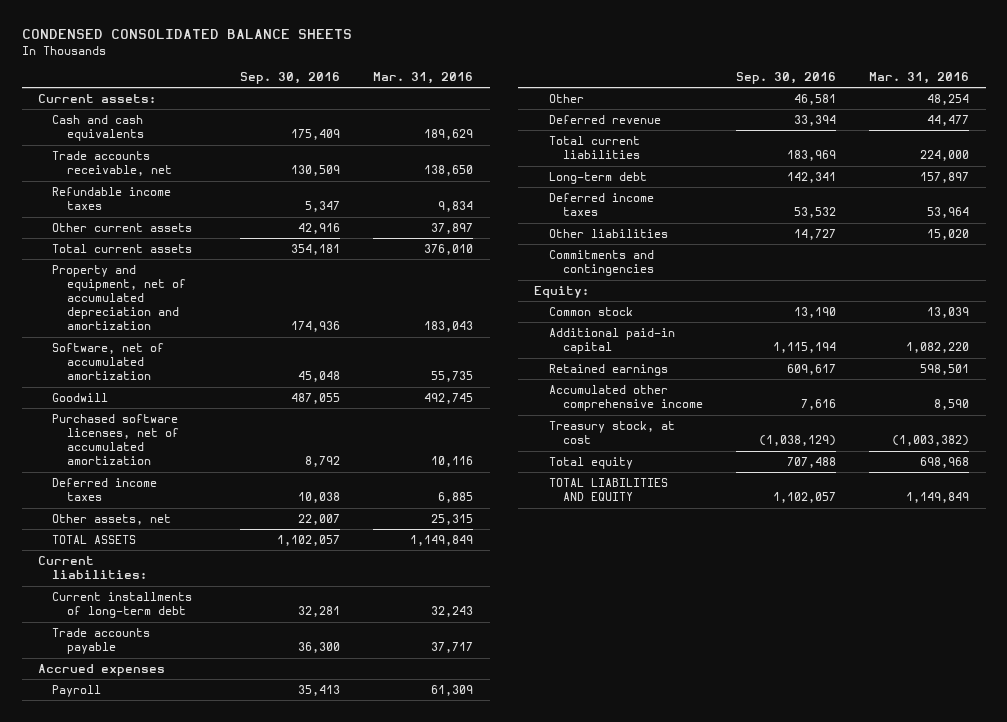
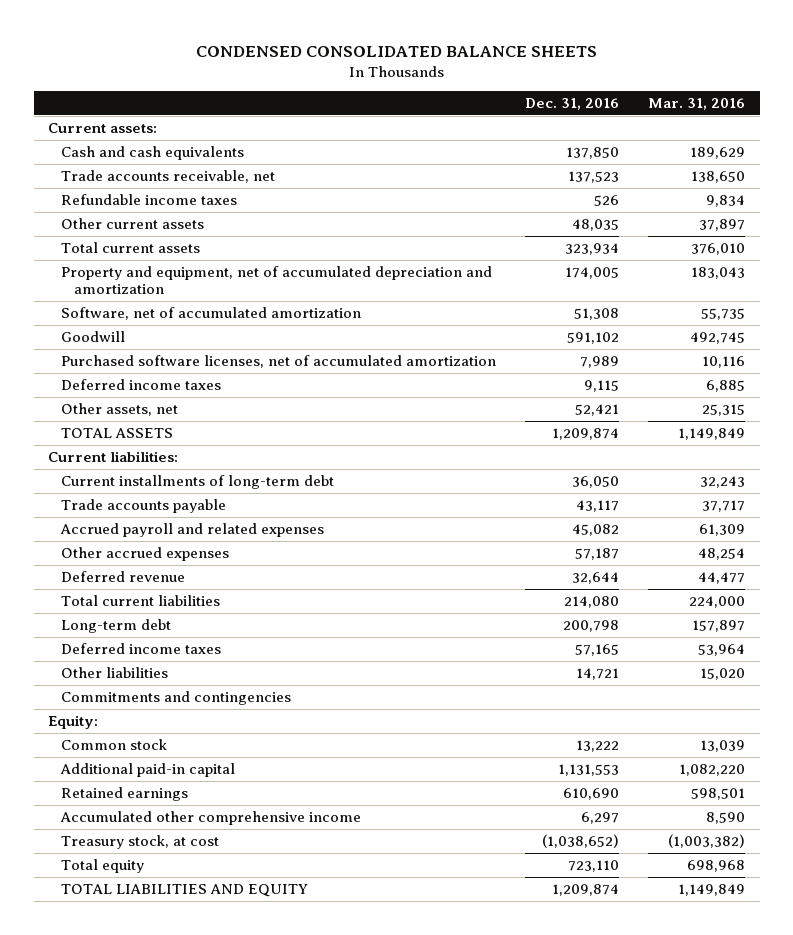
[239,71,340,84] Sep. 30, 2016 -> none
none -> [525,98,620,111] Dec. 31, 2016
[38,664,166,677] Accrued expenses -> none
[52,685,102,698] Payroll -> [60,522,325,537] Accrued payroll and related expenses
[548,94,584,104] Other -> [61,546,230,561] Other accrued expenses

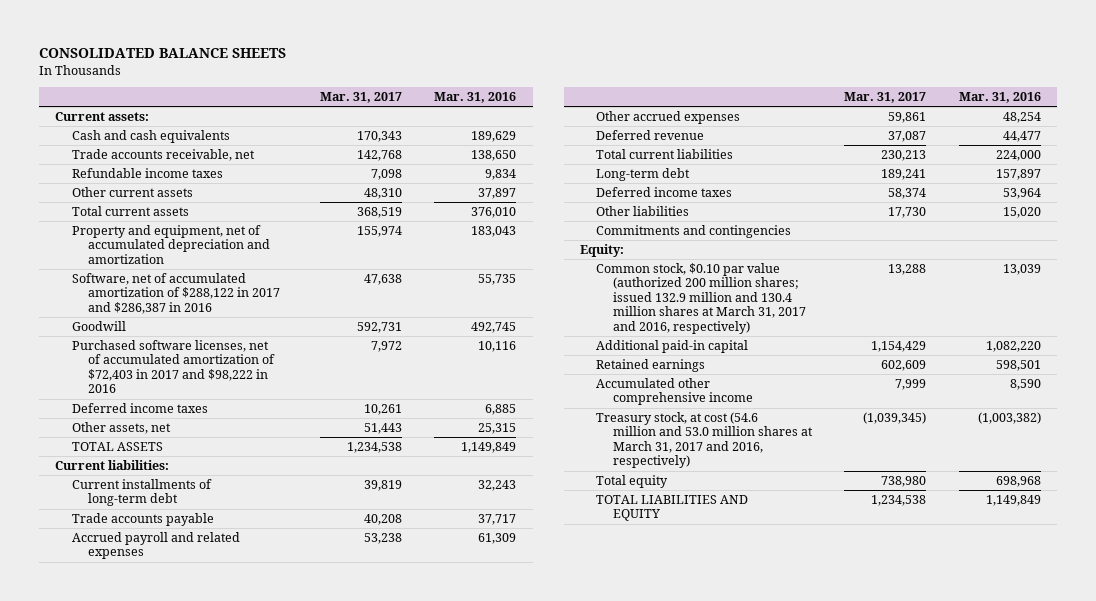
[195,45,597,57] CONDENSED CONSOLIDATED BALANCE SHEETS -> [38,48,286,59] CONSOLIDATED BALANCE SHEETS
[525,98,620,111] Dec. 31, 2016 -> none
none -> [319,92,402,104] Mar. 31, 2017
[61,306,362,320] Software, net of accumulated amortization -> [71,272,281,314] Software, net of accumulated amortization of $288,122 in 2017 and $286,387 in 2016
[61,354,497,368] Purchased software licenses, net of accumulated amortization -> [71,339,276,394] Purchased software licenses, net of accumulated amortization of $72,403 in 2017 and $98,222 in 2016
[61,738,168,750] Common stock -> [596,262,806,334] Common stock, $0.10 par value (authorized 200 million shares; issued 132.9 million and 130.4 million shares at March 31, 2017 and 2016, respectively)
[61,834,220,849] Treasury stock, at cost -> [596,411,813,469] Treasury stock, at cost (54.6 million and 53.0 million shares at March 31, 2017 and 2016, respectively)

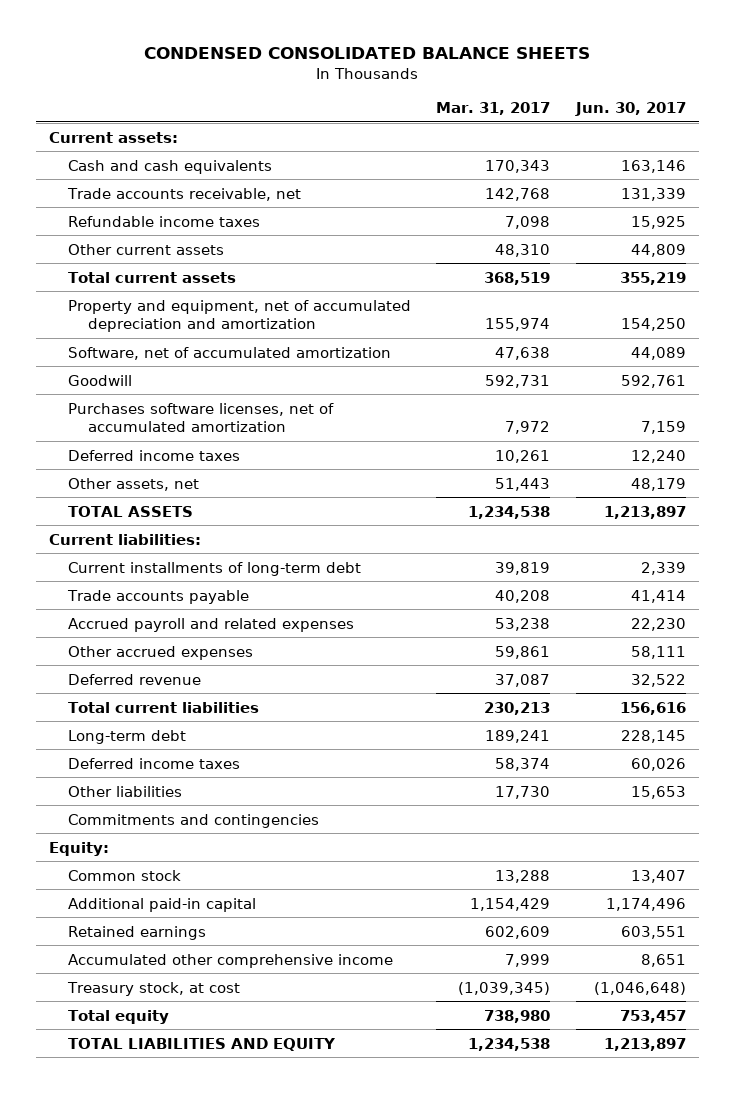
[38,48,286,59] CONSOLIDATED BALANCE SHEETS -> [144,46,591,59] CONDENSED CONSOLIDATED BALANCE SHEETS
[434,92,517,104] Mar. 31, 2016 -> none
none -> [574,102,686,117] Jun. 30, 2017
[71,272,281,314] Software, net of accumulated amortization of $288,122 in 2017 and $286,387 in 2016 -> [68,346,392,360] Software, net of accumulated amortization
[71,339,276,394] Purchased software licenses, net of accumulated amortization of $72,403 in 2017 and $98,222 in 2016 -> [68,402,335,432] Purchases software licenses, net of accumulated amortization
[596,262,806,334] Common stock, $0.10 par value (authorized 200 million shares; issued 132.9 million and 130.4 million shares at March 31, 2017 and 2016, respectively) -> [68,869,182,881] Common stock
[596,411,813,469] Treasury stock, at cost (54.6 million and 53.0 million shares at March 31, 2017 and 2016, respectively) -> [67,981,241,996] Treasury stock, at cost

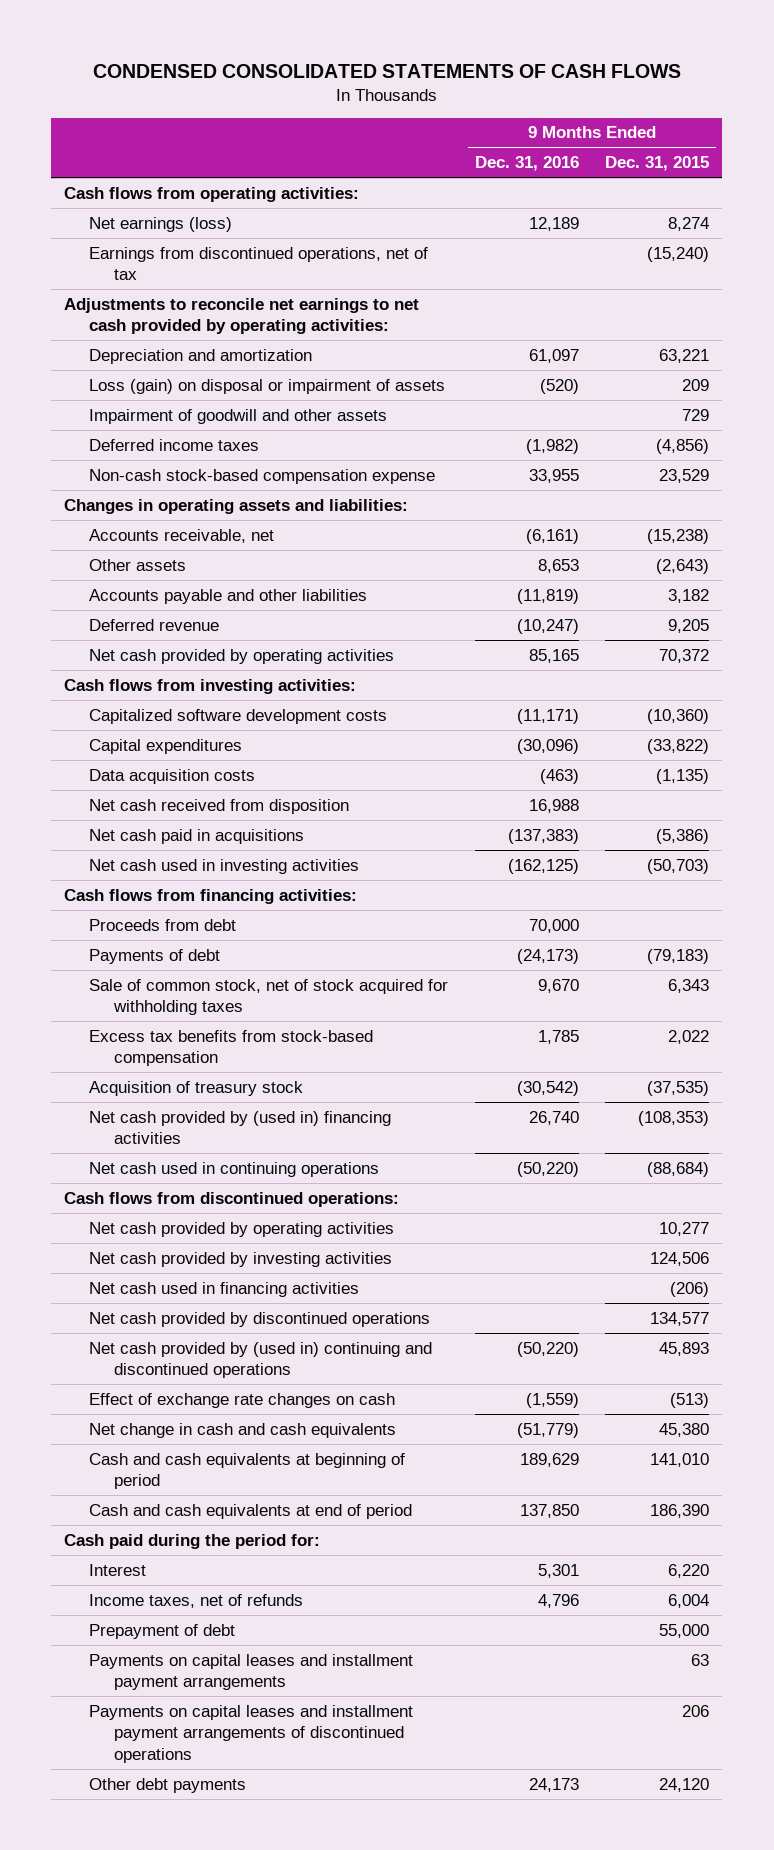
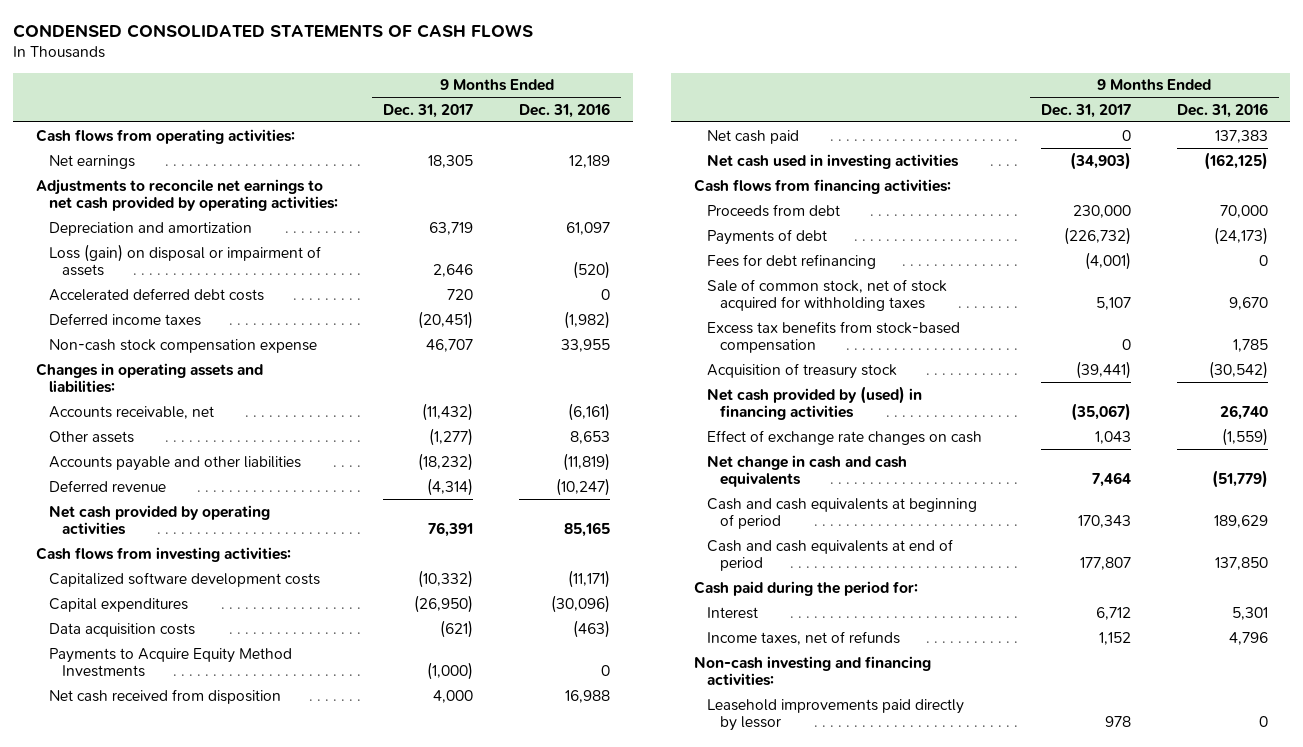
[605,156,710,172] Dec. 31, 2015 -> none
none -> [383,103,474,118] Dec. 31, 2017
[89,246,429,281] Earnings from discontinued operations, net of tax -> none
[89,216,233,232] Net earnings (loss) -> [48,154,135,169] Net earnings
[89,408,388,424] Impairment of goodwill and other assets -> none
none -> [48,287,264,301] Accelerated deferred debt costs
[89,468,436,484] Non-cash stock-based compensation expense -> [48,338,317,353] Non-cash stock compensation expense
none -> [48,647,292,678] Payments to Acquire Equity Method Investments
[89,828,305,844] Net cash paid in acquisitions -> [706,129,799,144] Net cash paid
[507,828,579,844] (137,383) -> [1214,129,1268,143] 137,383
none -> [706,253,876,269] Fees for debt refinancing
[89,1161,380,1177] Net cash used in continuing operations -> none
[64,1191,400,1207] Cash flows from discontinued operations: -> none
[89,1221,395,1237] Net cash provided by operating activities -> none
[89,1251,393,1267] Net cash provided by investing activities -> none
[89,1281,360,1297] Net cash used in financing activities -> none
[89,1311,431,1327] Net cash provided by discontinued operations -> none
[89,1341,433,1379] Net cash provided by (used in) continuing and discontinued operations -> none
[89,1110,392,1145] Net cash provided by (used in) financing activities -> [706,385,922,421] Net cash provided by (used) in financing activities
[89,1623,236,1639] Prepayment of debt -> none
[89,1653,414,1691] Payments on capital leases and installment payment arrangements -> none
[89,1704,414,1764] Payments on capital leases and installment payment arrangements of discontinued operations -> none
[89,1777,247,1793] Other debt payments -> none
none -> [693,655,931,687] Non-cash investing and financing activities:
none -> [706,698,964,732] Leasehold improvements paid directly by lessor

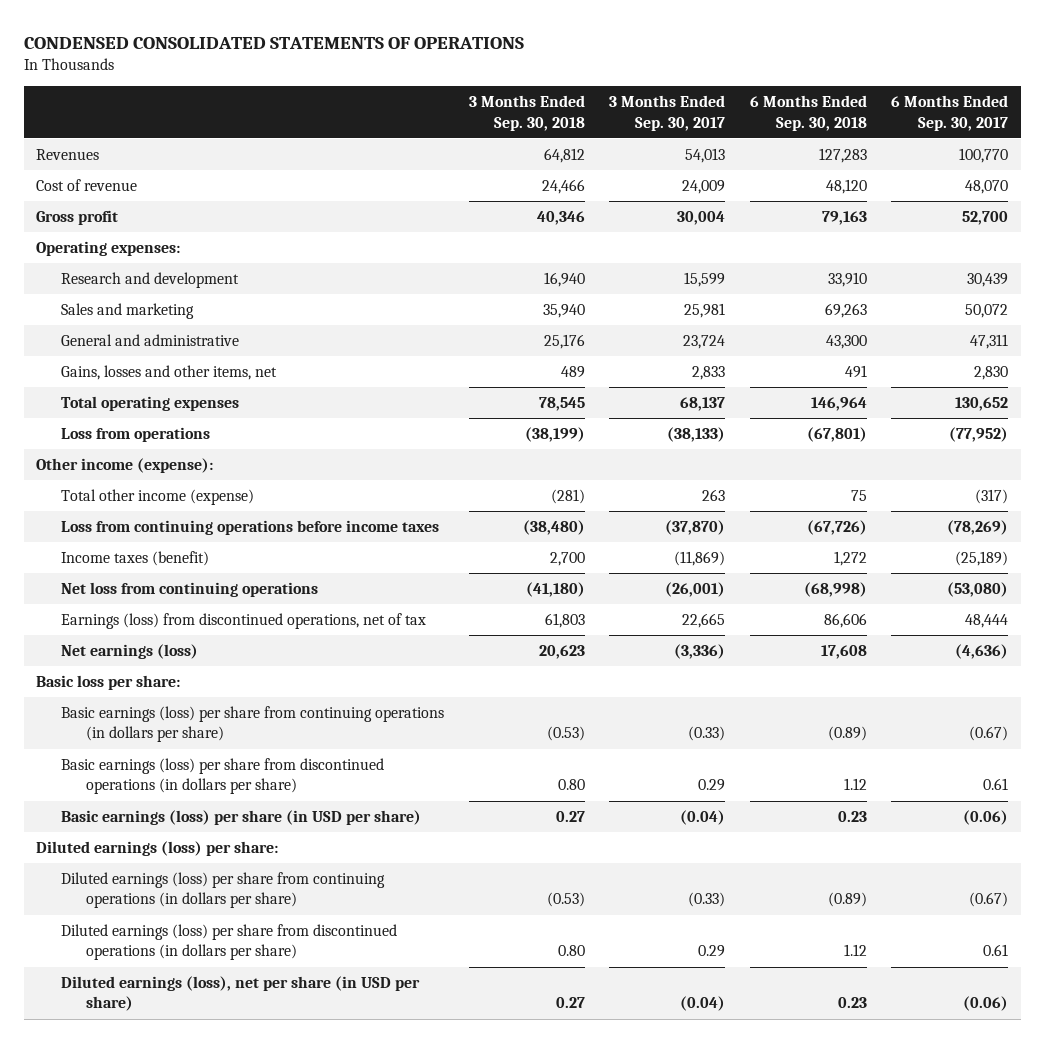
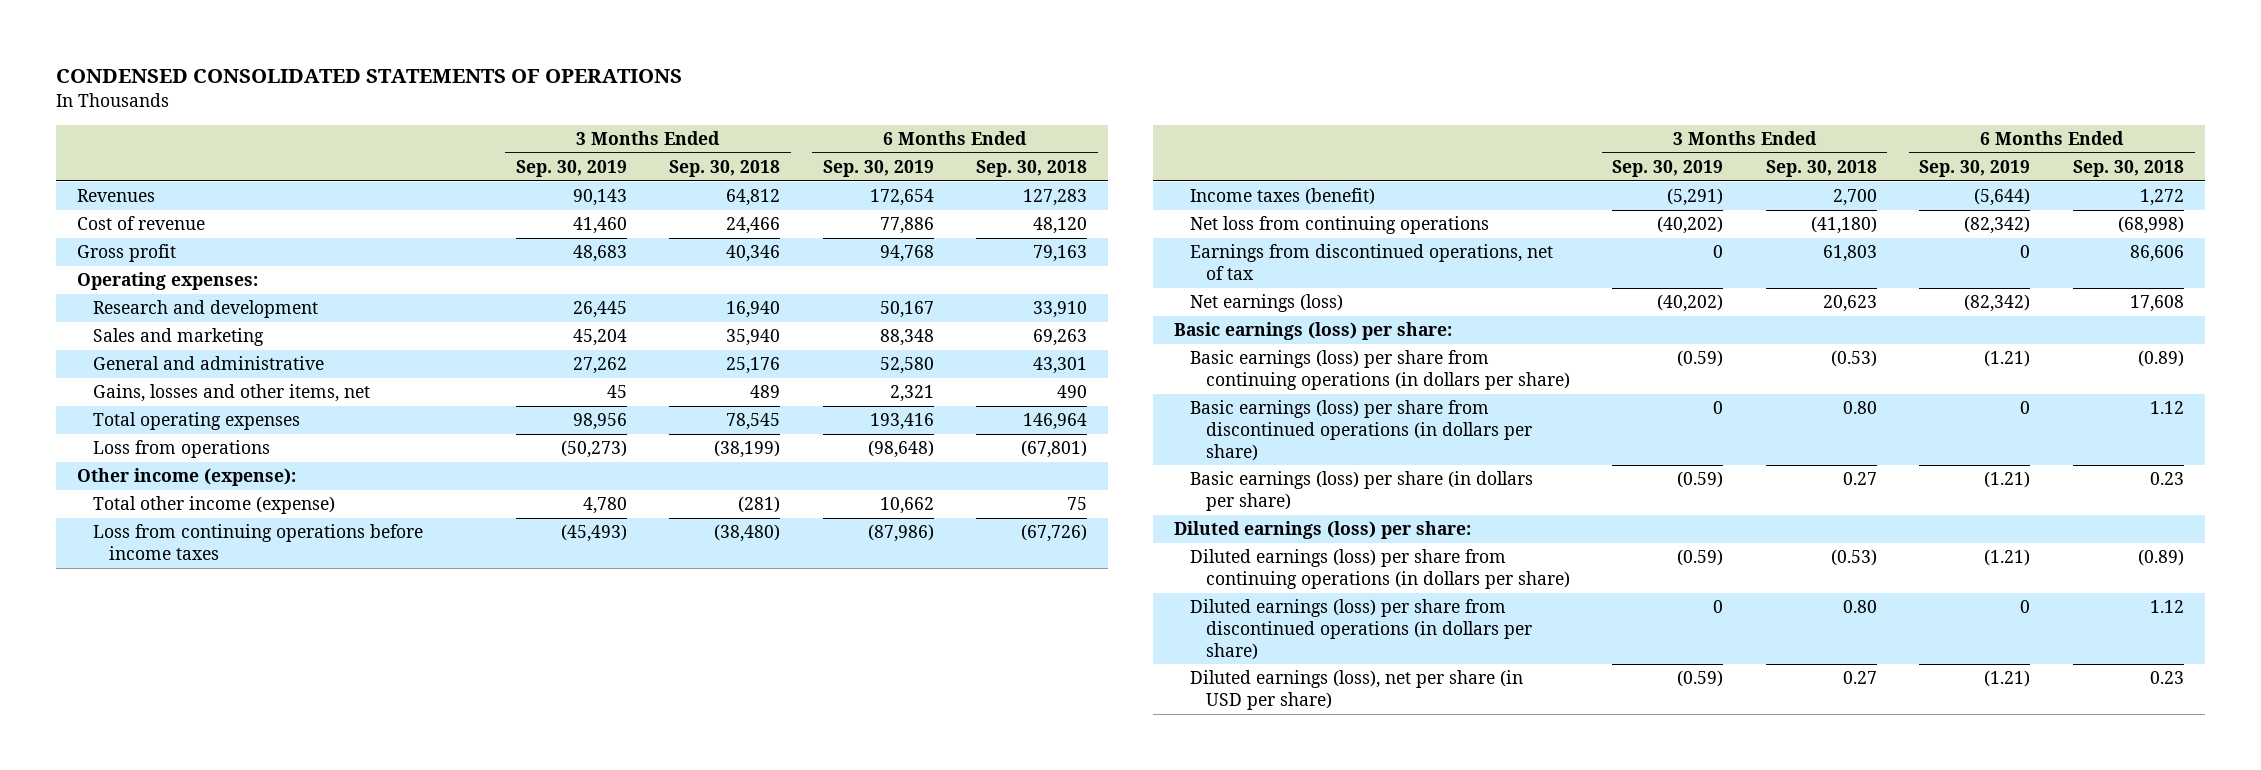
[609,95,726,131] 3 Months Ended Sep. 30, 2017 -> none
[891,95,1009,131] 6 Months Ended Sep. 30, 2017 -> none
none -> [515,160,627,178] Sep. 30, 2019
none -> [822,160,934,178] Sep. 30, 2019
[825,335,867,350] 43,300 -> [1033,357,1088,375] 43,301
[844,365,867,379] 491 -> [1057,385,1088,399] 490
[61,613,427,630] Earnings (loss) from discontinued operations, net of tax -> [1189,244,1553,280] Earnings from discontinued operations, net of tax
[36,675,181,691] Basic loss per share: -> [1173,322,1452,341] Basic earnings (loss) per share:
[61,810,422,826] Basic earnings (loss) per share (in USD per share) -> [1189,471,1533,511] Basic earnings (loss) per share (in dollars per share)

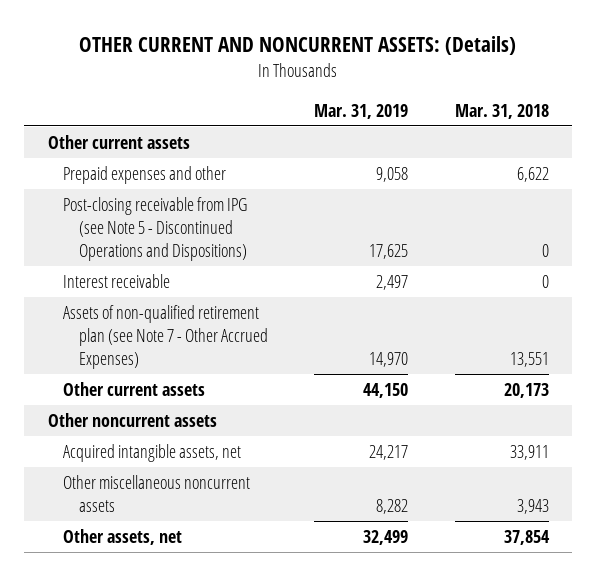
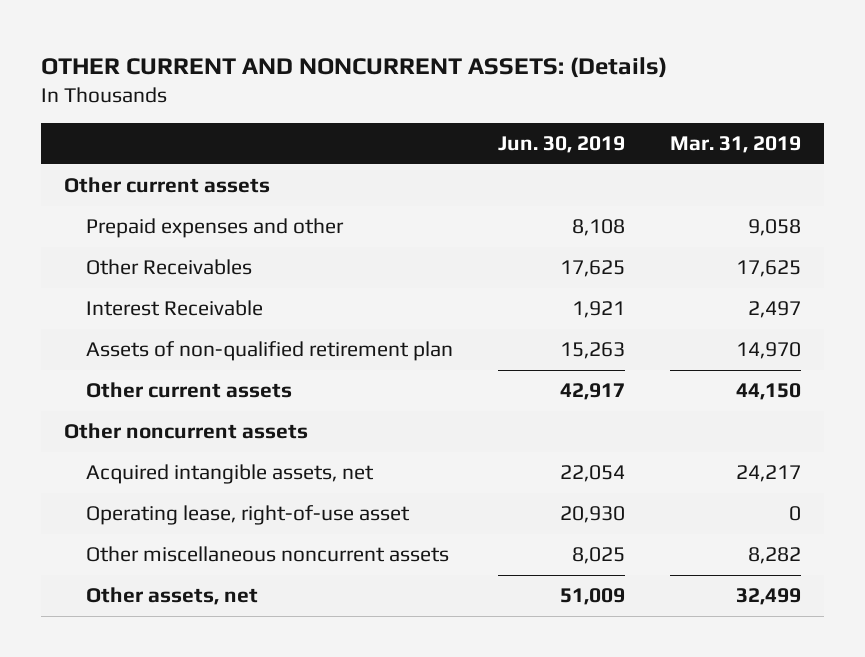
[454,103,549,119] Mar. 31, 2018 -> none
none -> [497,136,625,154] Jun. 30, 2019
[63,196,248,261] Post-closing receivable from IPG (see Note 5 - Discontinued Operations and Dispositions) -> [85,259,252,276] Other Receivables
[63,273,171,288] Interest receivable -> [85,300,263,317] Interest Receivable
[63,304,268,369] Assets of non-qualified retirement plan (see Note 7 - Other Accrued Expenses) -> [85,341,453,362] Assets of non-qualified retirement plan
none -> [85,505,410,526] Operating lease, right-of-use asset

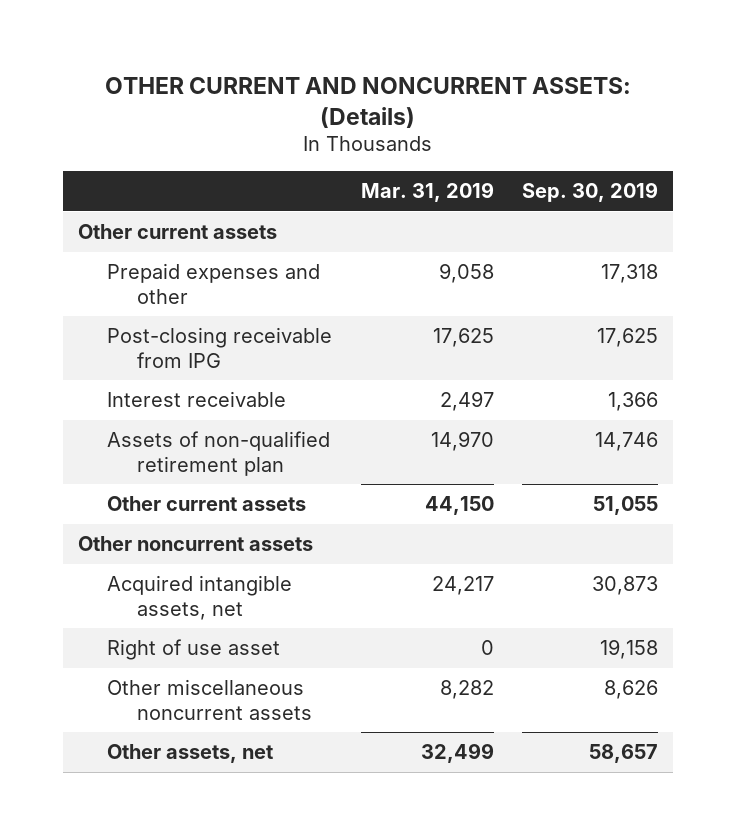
[497,136,625,154] Jun. 30, 2019 -> none
none -> [522,182,659,203] Sep. 30, 2019
[85,259,252,276] Other Receivables -> [107,327,333,368] Post-closing receivable from IPG
[85,300,263,317] Interest Receivable -> [107,391,287,408] Interest receivable
[85,505,410,526] Operating lease, right-of-use asset -> [107,639,281,661] Right of use asset

